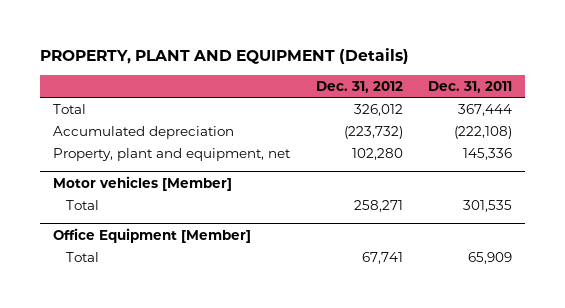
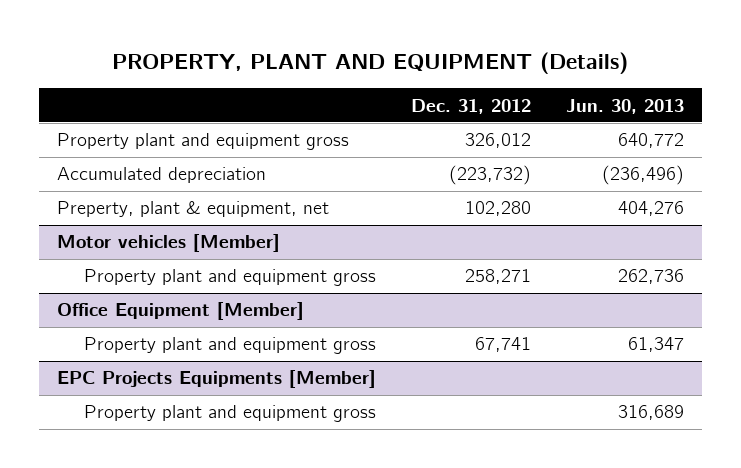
[428,80,513,93] Dec. 31, 2011 -> none
none -> [566,98,685,114] Jun. 30, 2013
[52,103,86,114] Total -> [56,133,349,151] Property plant and equipment gross
[52,147,291,161] Property, plant and equipment, net -> [56,201,329,218] Preperty, plant & equipment, net
[65,199,99,210] Total -> [84,269,377,287] Property plant and equipment gross
[65,251,99,262] Total -> [84,337,377,355] Property plant and equipment gross
none -> [56,370,376,389] EPC Projects Equipments [Member]
none -> [84,405,377,423] Property plant and equipment gross

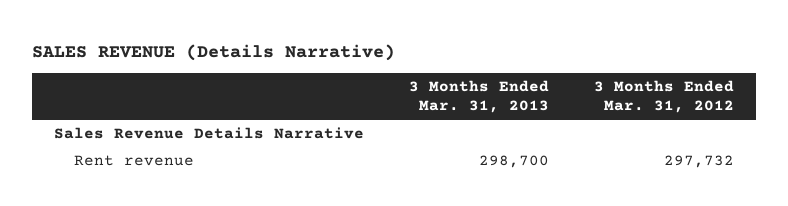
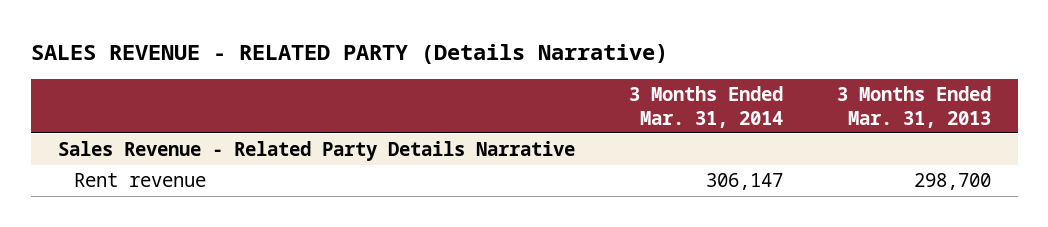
[32,43,396,61] SALES REVENUE (Details Narrative) -> [30,44,668,65] SALES REVENUE - RELATED PARTY (Details Narrative)
[593,79,734,114] 3 Months Ended Mar. 31, 2012 -> none
none -> [628,86,783,128] 3 Months Ended Mar. 31, 2014
[54,126,365,139] Sales Revenue Details Narrative -> [57,141,575,162] Sales Revenue - Related Party Details Narrative

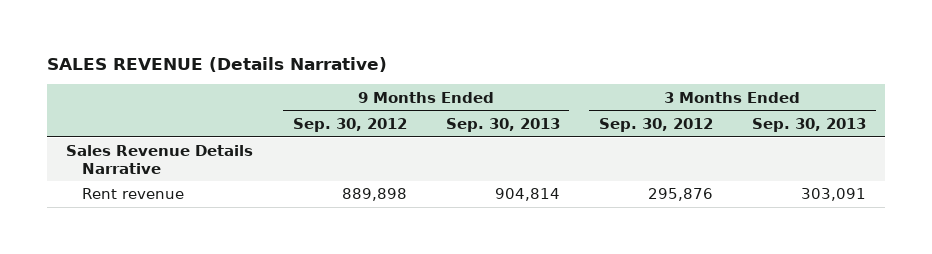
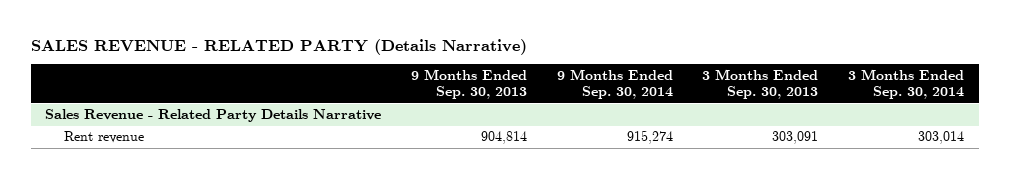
[46,56,387,72] SALES REVENUE (Details Narrative) -> [30,39,527,56] SALES REVENUE - RELATED PARTY (Details Narrative)
[292,118,407,133] Sep. 30, 2012 -> none
[598,118,713,133] Sep. 30, 2012 -> none
none -> [556,68,673,100] 9 Months Ended Sep. 30, 2014
none -> [847,68,964,100] 3 Months Ended Sep. 30, 2014
[66,145,254,174] Sales Revenue Details Narrative -> [45,109,382,123] Sales Revenue - Related Party Details Narrative

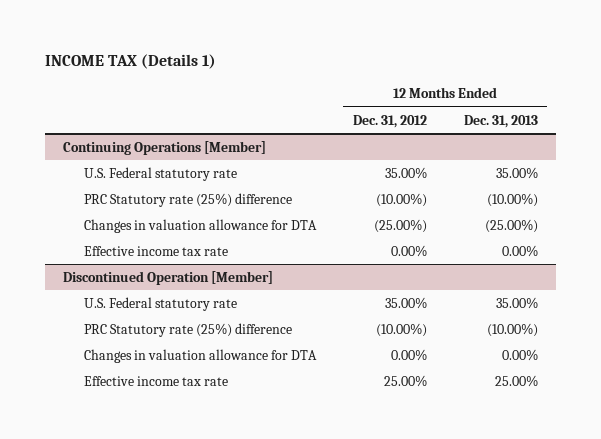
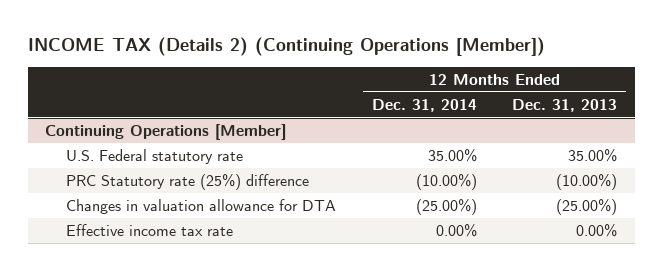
[44,54,216,70] INCOME TAX (Details 1) -> [27,37,545,57] INCOME TAX (Details 2) (Continuing Operations [Member])
[352,114,427,128] Dec. 31, 2012 -> none
none -> [371,98,477,112] Dec. 31, 2014
[63,270,274,285] Discontinued Operation [Member] -> none
[83,296,237,311] U.S. Federal statutory rate -> none
[83,322,292,337] PRC Statutory rate (25%) difference -> none
[83,348,317,363] Changes in valuation allowance for DTA -> none
[83,375,228,386] Effective income tax rate -> none

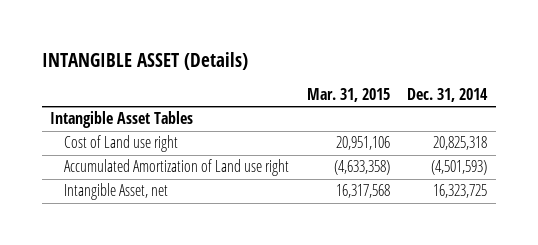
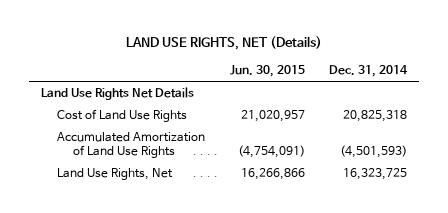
[41,51,248,70] INTANGIBLE ASSET (Details) -> [126,36,323,51] LAND USE RIGHTS, NET (Details)
[306,88,390,103] Mar. 31, 2015 -> none
none -> [229,64,305,77] Jun. 30, 2015
[50,111,194,129] Intangible Asset Tables -> none
none -> [41,87,195,101] Land Use Rights Net Details
[64,135,179,153] Cost of Land use right -> [57,109,188,123] Cost of Land Use Rights
[64,159,290,177] Accumulated Amortization of Land use right -> [57,132,206,159] Accumulated Amortization of Land Use Rights
[64,183,169,201] Intangible Asset, net -> [57,168,174,181] Land Use Rights, Net

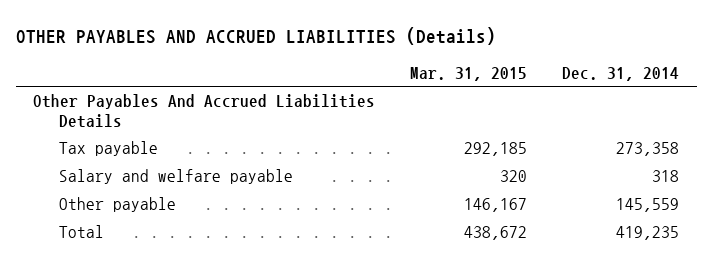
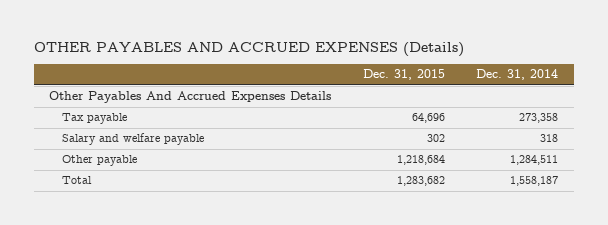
[15,26,496,45] OTHER PAYABLES AND ACCRUED LIABILITIES (Details) -> [33,42,464,58] OTHER PAYABLES AND ACCRUED EXPENSES (Details)
[410,66,528,81] Mar. 31, 2015 -> none
none -> [362,69,445,81] Dec. 31, 2015
[33,94,376,128] Other Payables And Accrued Liabilities Details -> [49,91,332,104] Other Payables And Accrued Expenses Details
[616,198,680,213] 145,559 -> [510,155,559,166] 1,284,511
[616,226,680,241] 419,235 -> [510,176,559,187] 1,558,187

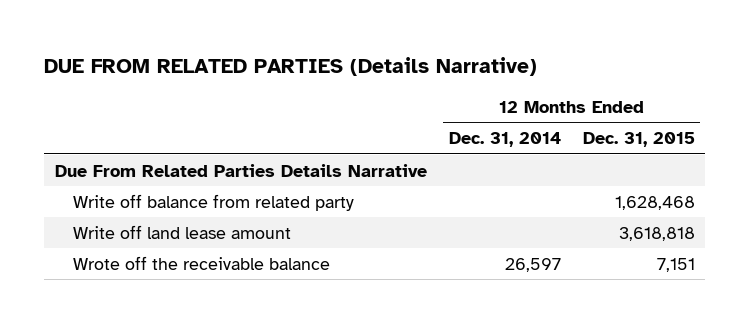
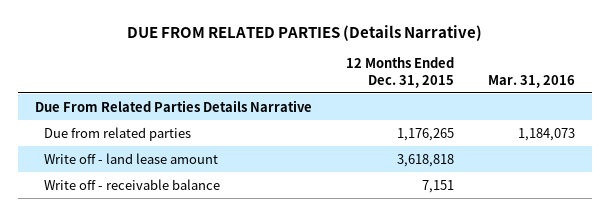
[448,131,561,147] Dec. 31, 2014 -> none
none -> [488,74,576,88] Mar. 31, 2016
[73,193,355,211] Write off balance from related party -> none
none -> [44,126,192,141] Due from related parties
[73,224,292,239] Write off land lease amount -> [44,152,219,164] Write off - land lease amount
[73,255,331,270] Wrote off the receivable balance -> [44,178,221,190] Write off - receivable balance

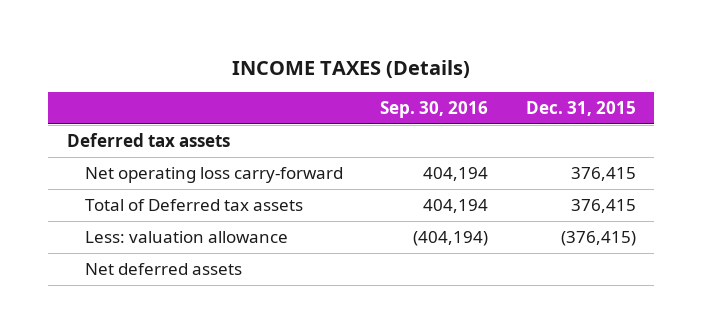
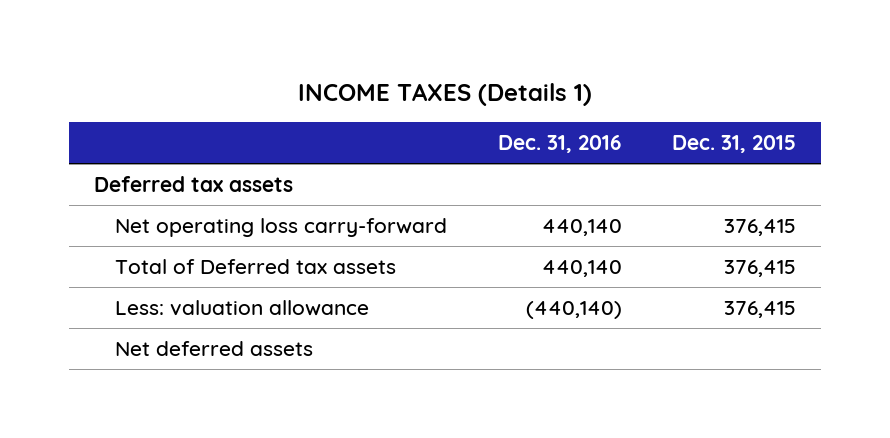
[232,59,471,78] INCOME TAXES (Details) -> [298,83,593,107] INCOME TAXES (Details 1)
[380,101,489,119] Sep. 30, 2016 -> none
none -> [497,135,622,154] Dec. 31, 2016
[560,231,636,247] (376,415) -> [724,301,797,319] 376,415

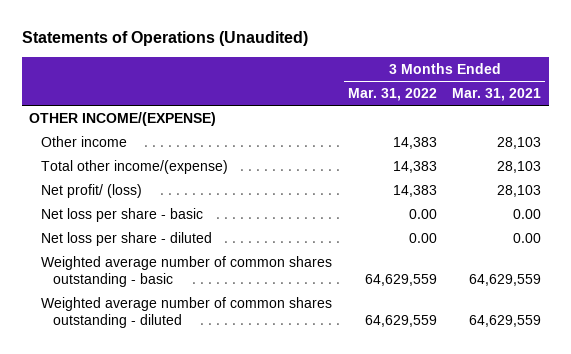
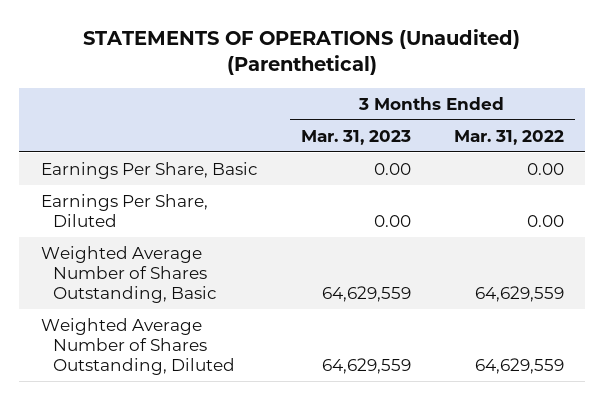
[21,31,308,47] Statements of Operations (Unaudited) -> [83,29,521,76] STATEMENTS OF OPERATIONS (Unaudited) (Parenthetical)
[452,87,542,101] Mar. 31, 2021 -> none
none -> [300,129,411,145] Mar. 31, 2023
[29,111,217,126] OTHER INCOME/(EXPENSE) -> none
[41,135,128,147] Other income -> none
[41,159,229,174] Total other income/(expense) -> none
[41,183,143,198] Net profit/ (loss) -> none
[41,207,204,222] Net loss per share - basic -> [40,161,258,179] Earnings Per Share, Basic
[41,231,213,246] Net loss per share - diluted -> [40,193,208,227] Earnings Per Share, Diluted
[41,255,333,288] Weighted average number of common shares outstanding - basic -> [40,245,218,303] Weighted Average Number of Shares Outstanding, Basic
[41,296,333,329] Weighted average number of common shares outstanding - diluted -> [40,317,236,375] Weighted Average Number of Shares Outstanding, Diluted

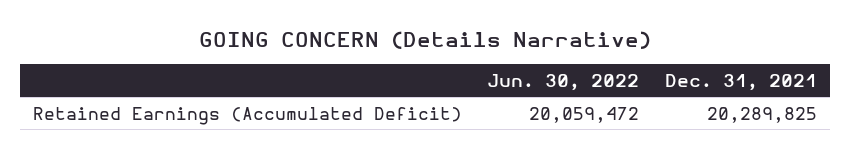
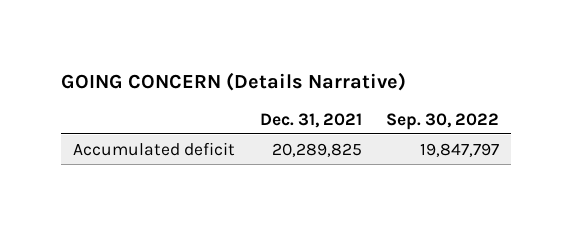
[487,73,640,91] Jun. 30, 2022 -> none
none -> [386,112,500,130] Sep. 30, 2022
[32,106,462,125] Retained Earnings (Accumulated Deficit) -> [72,141,235,156] Accumulated deficit

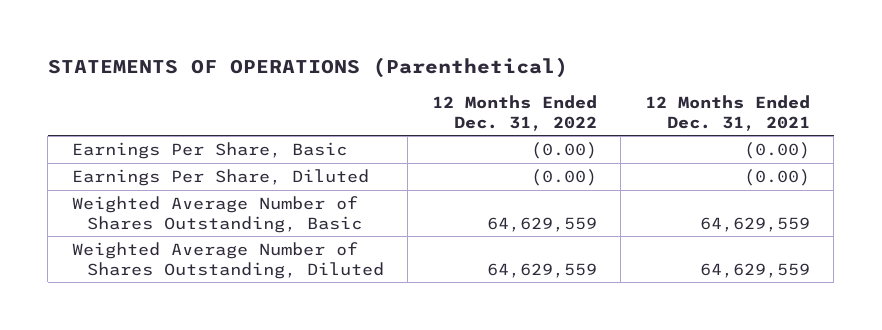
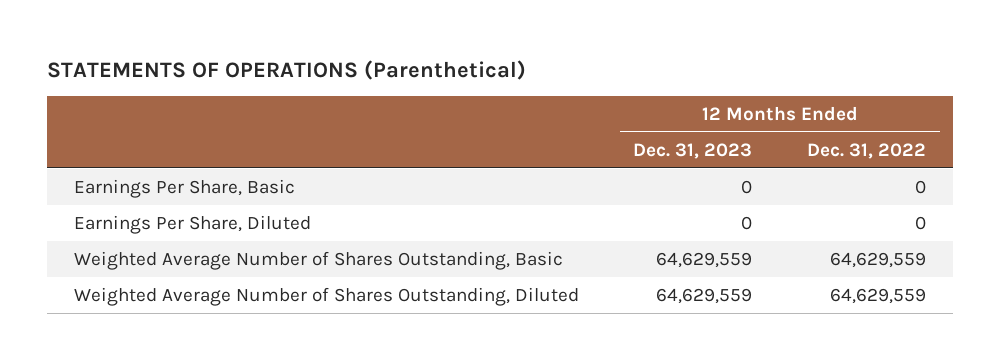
[644,95,810,131] 12 Months Ended Dec. 31, 2021 -> none
none -> [633,142,753,159] Dec. 31, 2023
[530,142,597,160] (0.00) -> [914,180,926,195] 0
[530,169,597,187] (0.00) -> [914,216,926,231] 0

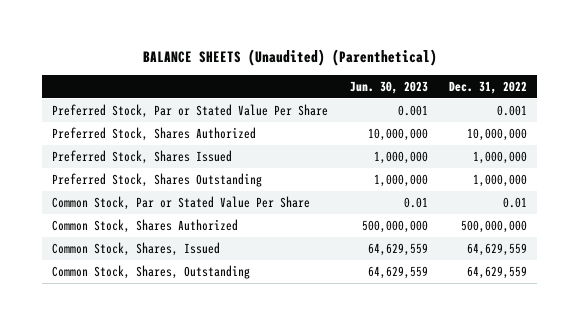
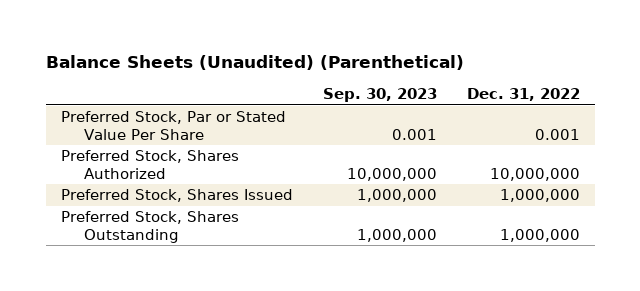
[142,49,437,67] BALANCE SHEETS (Unaudited) (Parenthetical) -> [45,55,464,71] Balance Sheets (Unaudited) (Parenthetical)
[349,80,428,94] Jun. 30, 2023 -> none
none -> [322,88,437,103] Sep. 30, 2023
[52,195,311,210] Common Stock, Par or Stated Value Per Share -> none
[52,218,239,233] Common Stock, Shares Authorized -> none
[52,241,221,256] Common Stock, Shares, Issued -> none
[52,264,251,279] Common Stock, Shares, Outstanding -> none

